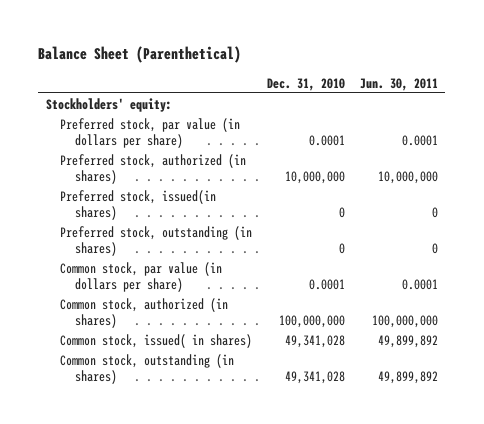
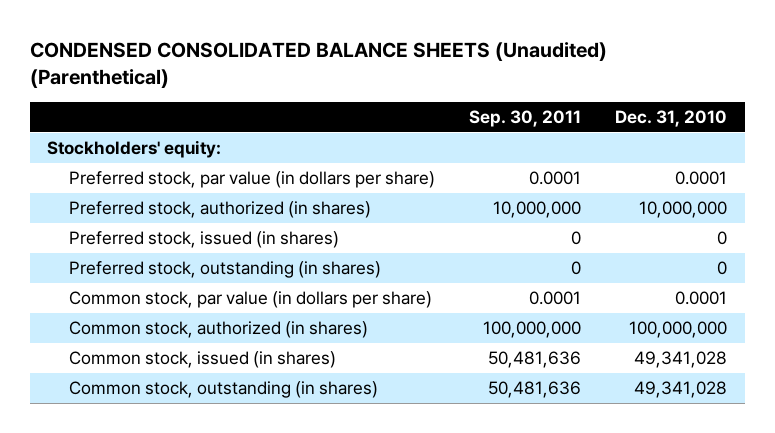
[38,46,242,64] Balance Sheet (Parenthetical) -> [30,42,608,89] CONDENSED CONSOLIDATED BALANCE SHEETS (Unaudited) (Parenthetical)
[359,77,438,91] Jun. 30, 2011 -> none
none -> [469,109,582,127] Sep. 30, 2011
[60,189,217,220] Preferred stock, issued(in shares) -> [68,231,339,249] Preferred stock, issued (in shares)
[60,333,253,348] Common stock, issued( in shares) -> [68,351,336,369] Common stock, issued (in shares)

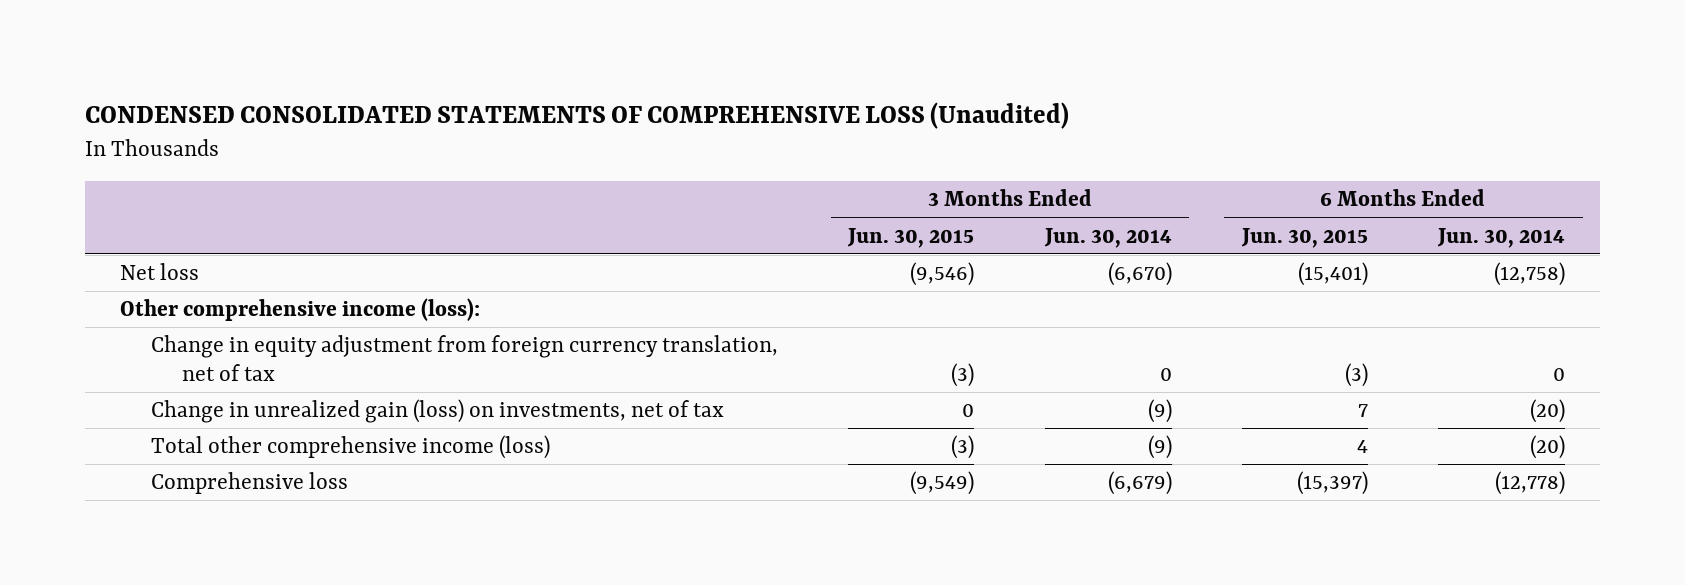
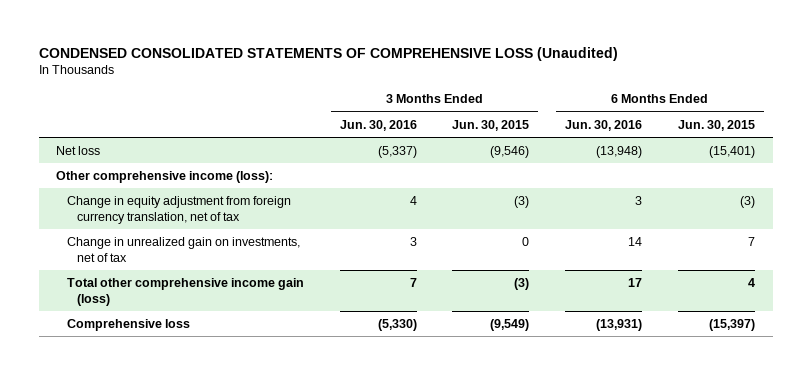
[1043,227,1172,248] Jun. 30, 2014 -> none
[1437,227,1566,248] Jun. 30, 2014 -> none
none -> [339,119,417,131] Jun. 30, 2016
none -> [565,119,643,131] Jun. 30, 2016
[150,399,724,424] Change in unrealized gain (loss) on investments, net of tax -> [66,236,300,262] Change in unrealized gain on investments, net of tax
[150,435,550,460] Total other comprehensive income (loss) -> [66,277,304,306] Total other comprehensive income gain (loss)

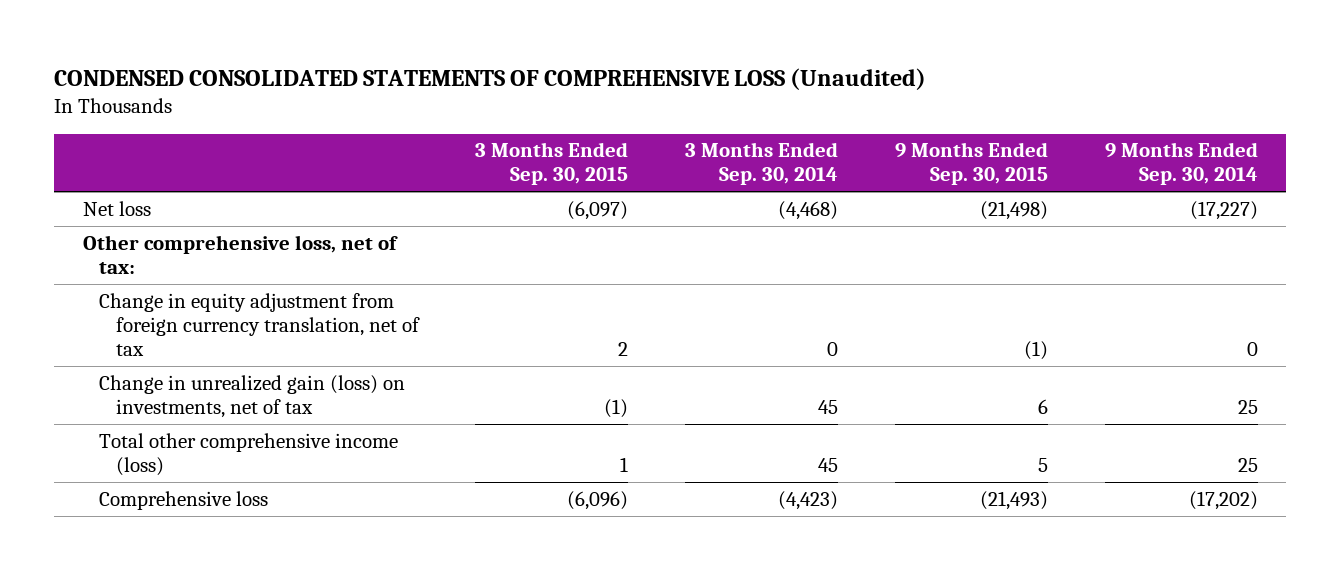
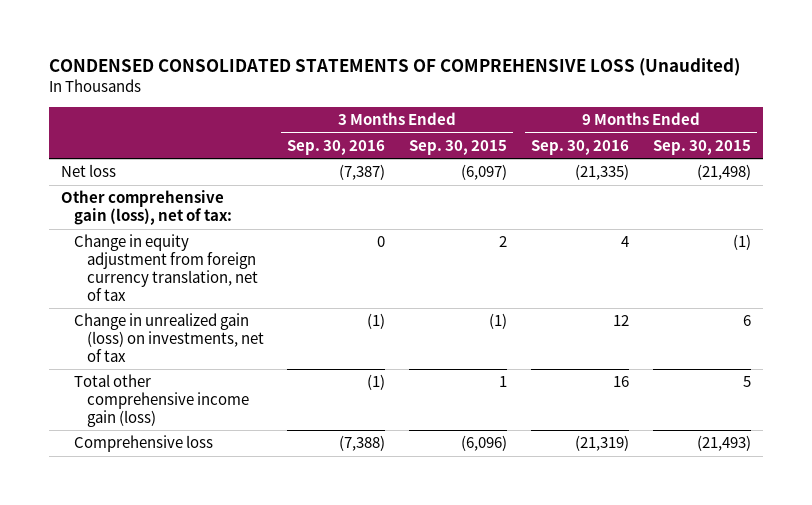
[685,142,839,186] 3 Months Ended Sep. 30, 2014 -> none
[1104,142,1258,186] 9 Months Ended Sep. 30, 2014 -> none
none -> [287,139,386,155] Sep. 30, 2016
none -> [531,139,630,155] Sep. 30, 2016
[82,234,398,274] Other comprehensive loss, net of tax: -> [60,190,232,226] Other comprehensive gain (loss), net of tax:
[99,432,399,476] Total other comprehensive income (loss) -> [73,374,249,427] Total other comprehensive income gain (loss)

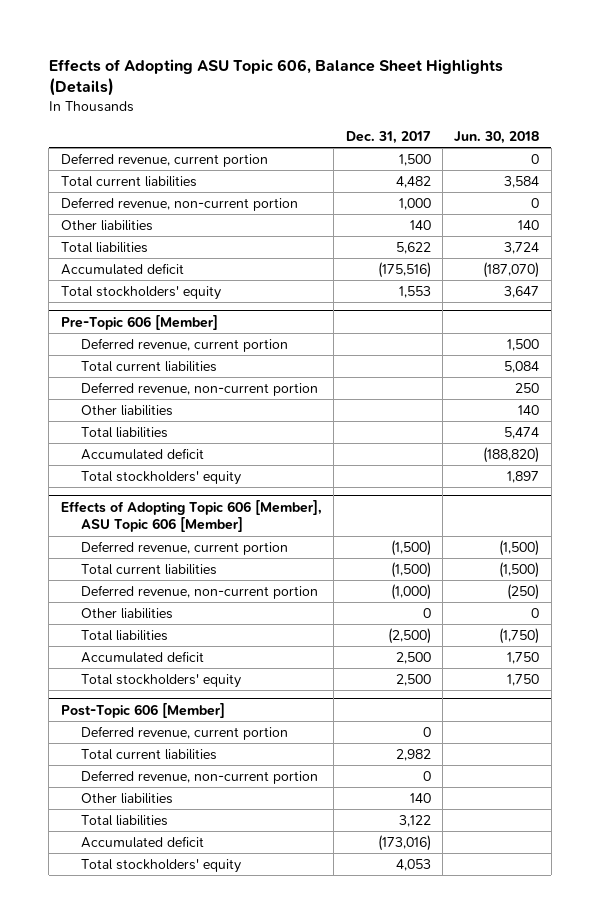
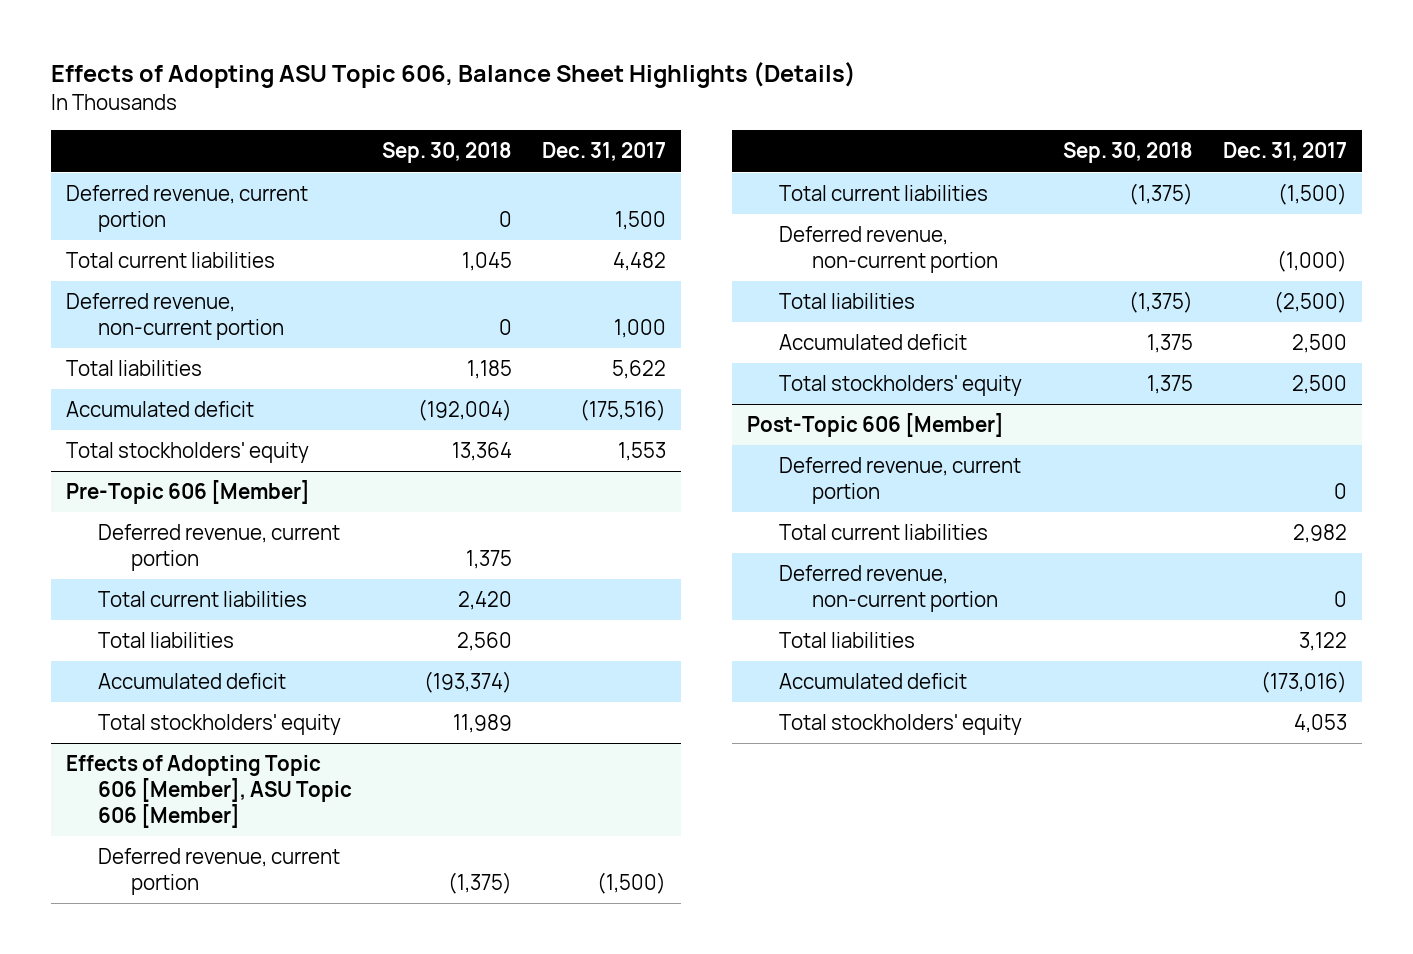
[454,130,540,144] Jun. 30, 2018 -> none
none -> [382,142,513,164] Sep. 30, 2018
[60,219,153,231] Other liabilities -> none
[81,381,319,396] Deferred revenue, non-current portion -> none
[81,404,174,416] Other liabilities -> none
[81,607,174,619] Other liabilities -> none
[81,792,174,804] Other liabilities -> none

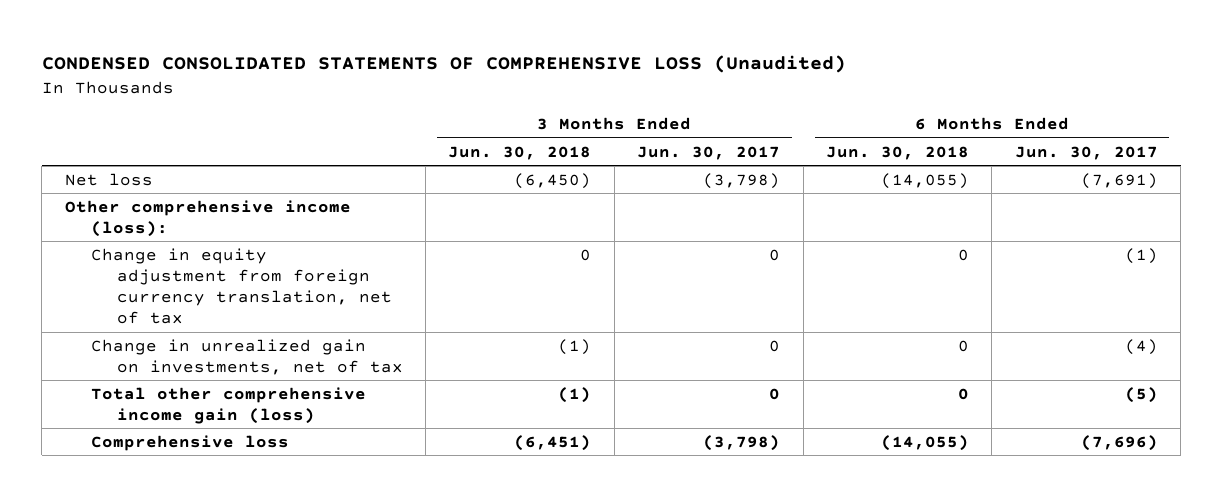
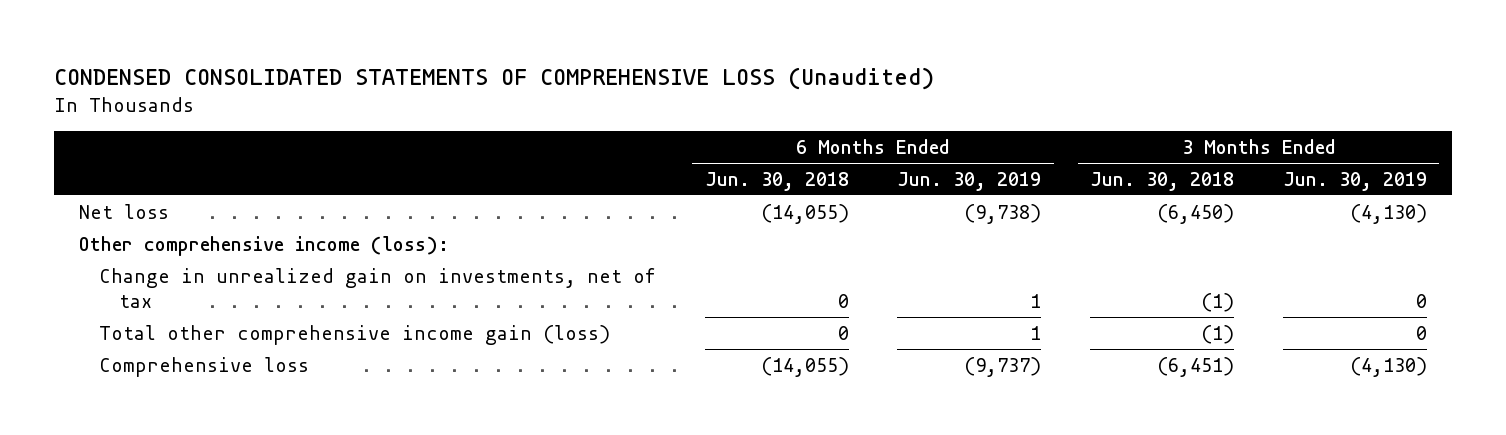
[637,145,781,160] Jun. 30, 2017 -> none
[1014,145,1158,160] Jun. 30, 2017 -> none
none -> [897,171,1042,191] Jun. 30, 2019
none -> [1283,171,1428,191] Jun. 30, 2019
[90,247,392,325] Change in equity adjustment from foreign currency translation, net of tax -> none

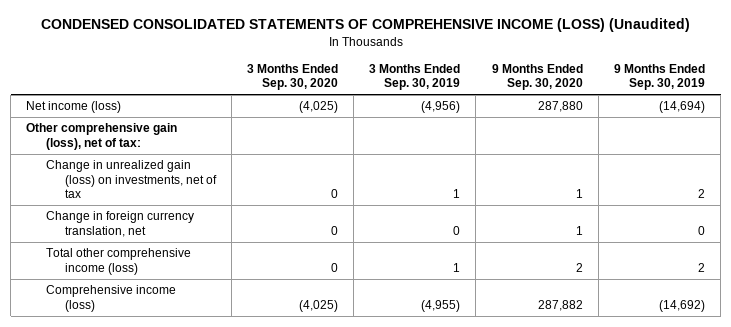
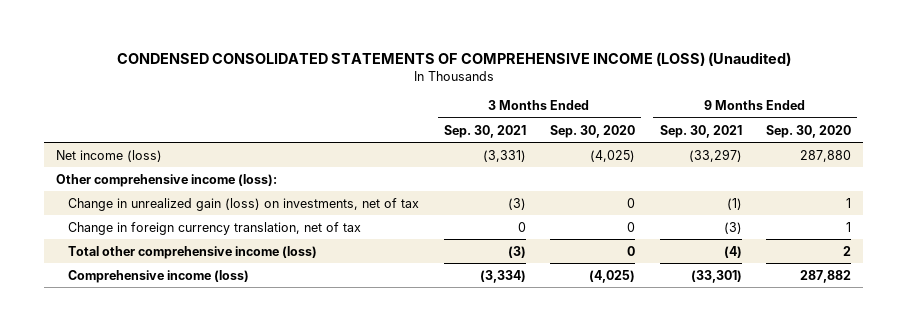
[369,63,461,91] 3 Months Ended Sep. 30, 2019 -> none
[613,63,705,91] 9 Months Ended Sep. 30, 2019 -> none
none -> [443,124,526,138] Sep. 30, 2021
none -> [659,124,742,138] Sep. 30, 2021
[26,123,178,150] Other comprehensive gain (loss), net of tax: -> [56,173,278,187] Other comprehensive income (loss):
[45,211,194,237] Change in foreign currency translation, net -> [68,221,362,235] Change in foreign currency translation, net of tax

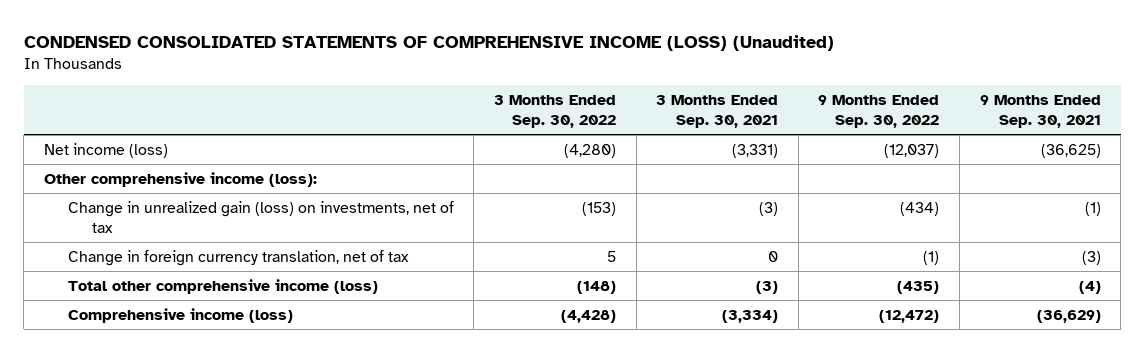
[550,124,636,138] Sep. 30, 2020 -> none
[765,124,851,138] Sep. 30, 2020 -> none
none -> [494,94,617,128] 3 Months Ended Sep. 30, 2022
none -> [818,94,940,128] 9 Months Ended Sep. 30, 2022
[688,148,742,162] (33,297) -> [1040,144,1101,159] (36,625)
[690,269,742,283] (33,301) -> [1036,310,1101,324] (36,629)

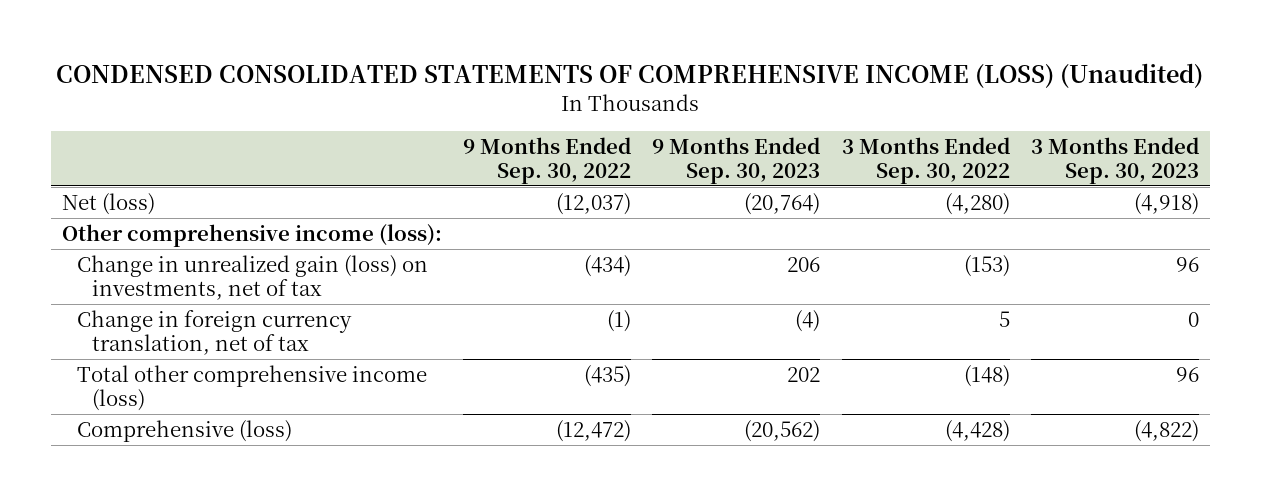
[656,94,779,128] 3 Months Ended Sep. 30, 2021 -> none
[979,94,1101,128] 9 Months Ended Sep. 30, 2021 -> none
none -> [652,136,821,184] 9 Months Ended Sep. 30, 2023
none -> [1030,136,1199,184] 3 Months Ended Sep. 30, 2023
[43,143,168,159] Net income (loss) -> [61,192,155,215] Net (loss)
[67,308,293,324] Comprehensive income (loss) -> [77,419,293,442] Comprehensive (loss)

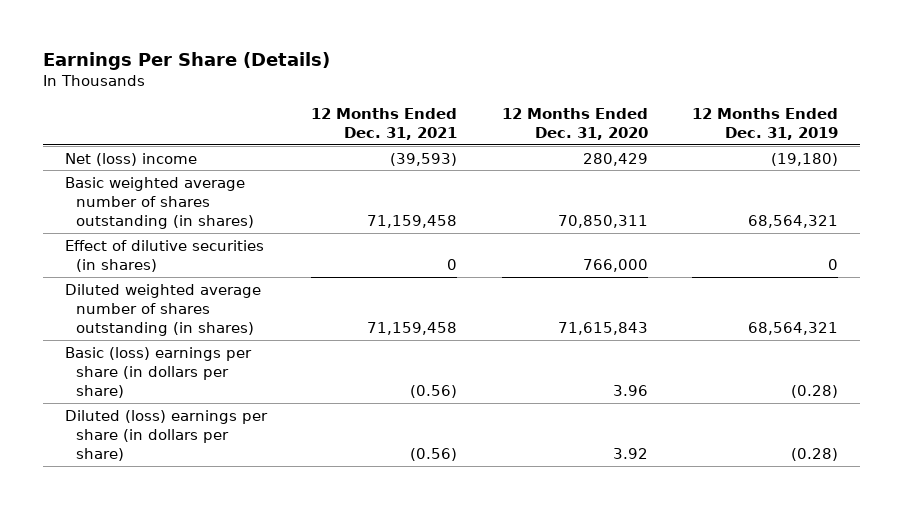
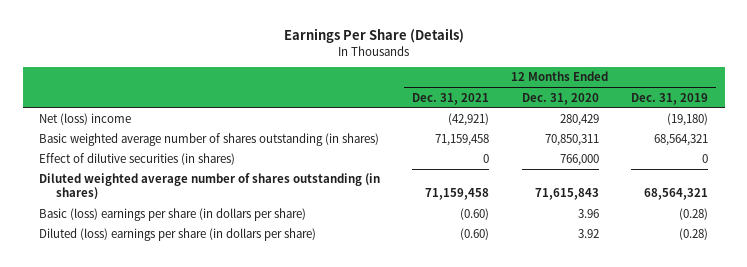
[390,152,458,166] (39,593) -> [448,113,490,127] (42,921)
[410,384,458,398] (0.56) -> [460,208,490,221] (0.60)
[410,447,458,461] (0.56) -> [460,228,490,241] (0.60)

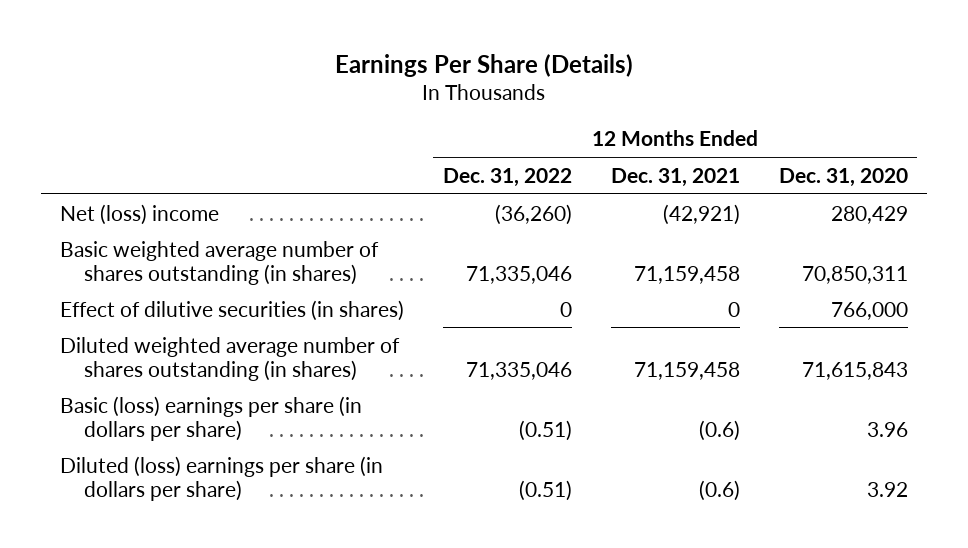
[631,92,709,105] Dec. 31, 2019 -> none
none -> [442,167,572,187] Dec. 31, 2022
[460,208,490,221] (0.60) -> [698,419,740,441] (0.6)
[460,228,490,241] (0.60) -> [698,479,740,501] (0.6)

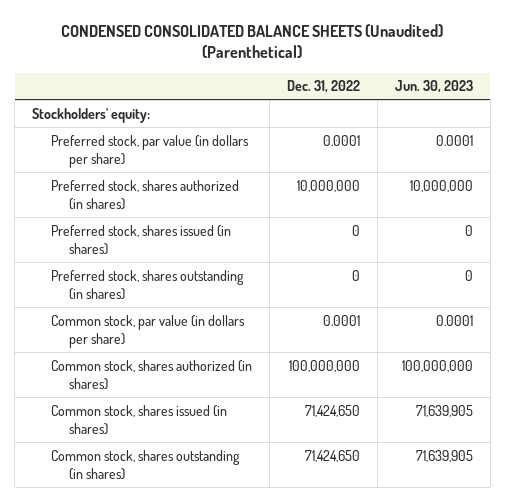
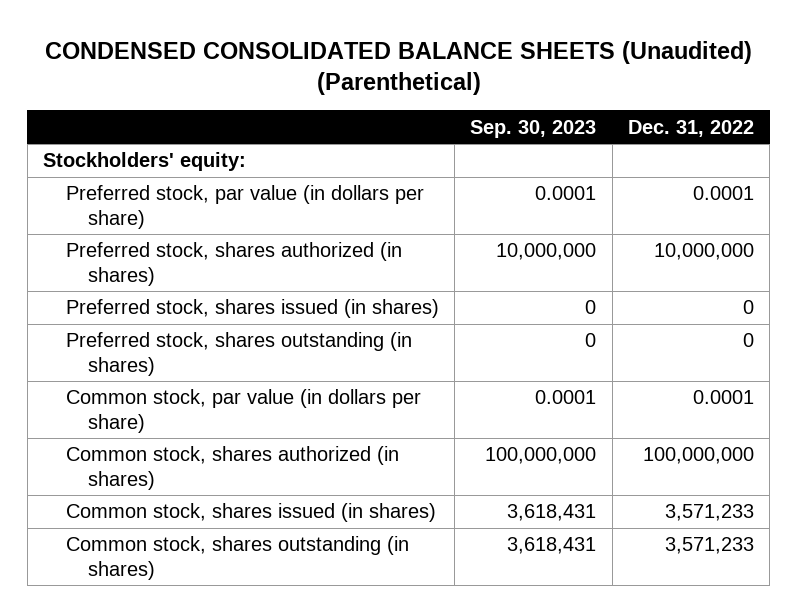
[394,80,473,94] Jun. 30, 2023 -> none
none -> [470,119,597,138] Sep. 30, 2023
[304,404,360,417] 71,424,650 -> [664,504,754,522] 3,571,233
[304,449,360,462] 71,424,650 -> [664,537,754,555] 3,571,233

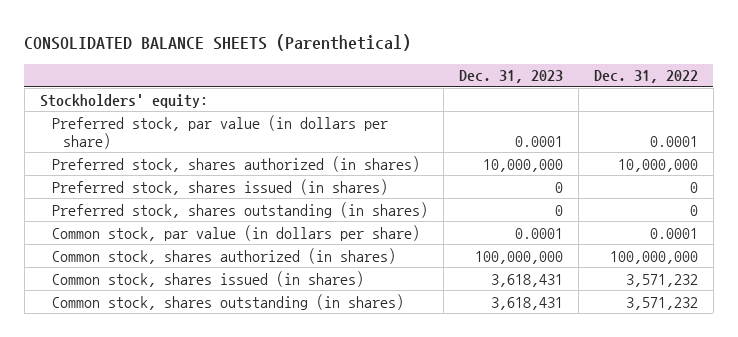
[44,40,752,96] CONDENSED CONSOLIDATED BALANCE SHEETS (Unaudited) (Parenthetical) -> [24,34,412,52] CONSOLIDATED BALANCE SHEETS (Parenthetical)
[470,119,597,138] Sep. 30, 2023 -> none
none -> [458,70,563,84] Dec. 31, 2023
[664,504,754,522] 3,571,233 -> [625,273,698,287] 3,571,232
[664,537,754,555] 3,571,233 -> [625,296,698,310] 3,571,232

